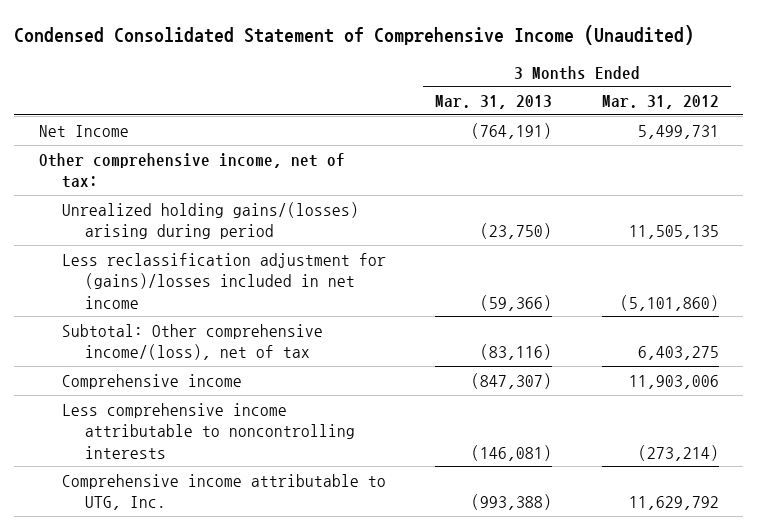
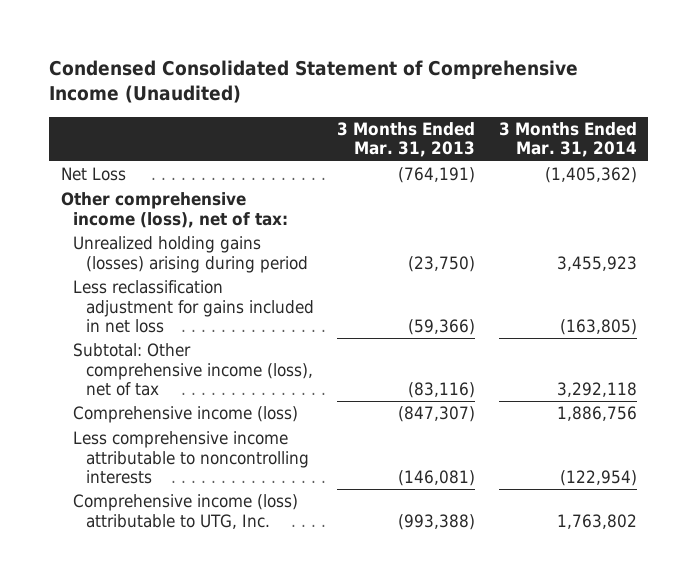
[601,95,719,110] Mar. 31, 2012 -> none
none -> [498,122,637,158] 3 Months Ended Mar. 31, 2014
[38,124,129,137] Net Income -> [60,167,126,182] Net Loss
[38,152,345,189] Other comprehensive income, net of tax: -> [60,192,289,228] Other comprehensive income (loss), net of tax:
[61,201,359,240] Unrealized holding gains/(losses) arising during period -> [73,236,308,273] Unrealized holding gains (losses) arising during period
[61,252,386,309] Less reclassification adjustment for (gains)/losses included in net income -> [73,280,314,333] Less reclassification adjustment for gains included in net loss
[61,323,323,361] Subtotal: Other comprehensive income/(loss), net of tax -> [73,343,313,396] Subtotal: Other comprehensive income (loss), net of tax
[61,373,242,389] Comprehensive income -> [73,406,299,424] Comprehensive income (loss)
[61,473,386,511] Comprehensive income attributable to UTG, Inc. -> [73,494,299,529] Comprehensive income (loss) attributable to UTG, Inc.

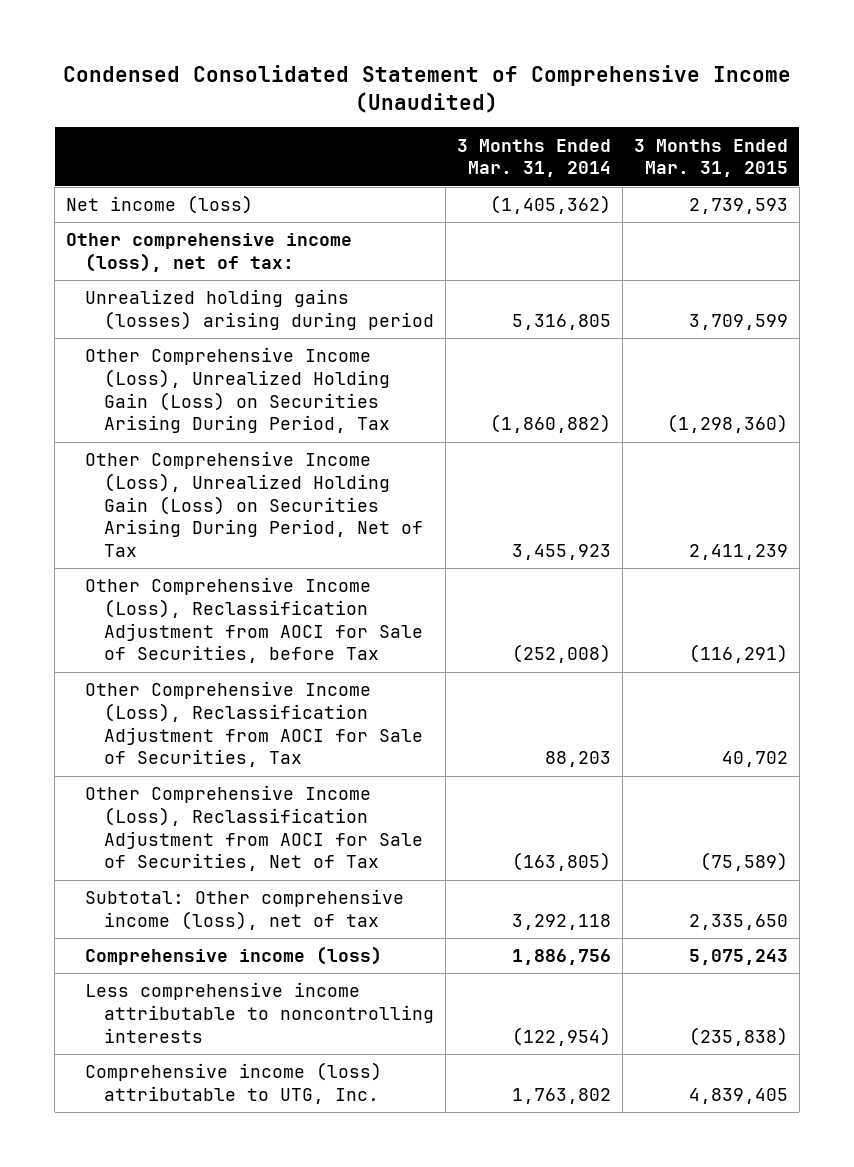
[337,122,476,158] 3 Months Ended Mar. 31, 2013 -> none
none -> [633,138,788,178] 3 Months Ended Mar. 31, 2015
[60,167,126,182] Net Loss -> [66,195,254,215] Net income (loss)
[556,255,637,271] 3,455,923 -> [511,313,611,330] 5,316,805
none -> [85,347,391,434] Other Comprehensive Income (Loss), Unrealized Holding Gain (Loss) on Securities Arising During Period, Tax
none -> [85,451,424,557] Other Comprehensive Income (Loss), Unrealized Holding Gain (Loss) on Securities Arising During Period, Net of Tax
none -> [85,577,424,664] Other Comprehensive Income (Loss), Reclassification Adjustment from AOCI for Sale of Securities, before Tax
none -> [85,681,424,768] Other Comprehensive Income (Loss), Reclassification Adjustment from AOCI for Sale of Securities, Tax
[73,280,314,333] Less reclassification adjustment for gains included in net loss -> [85,785,424,872] Other Comprehensive Income (Loss), Reclassification Adjustment from AOCI for Sale of Securities, Net of Tax

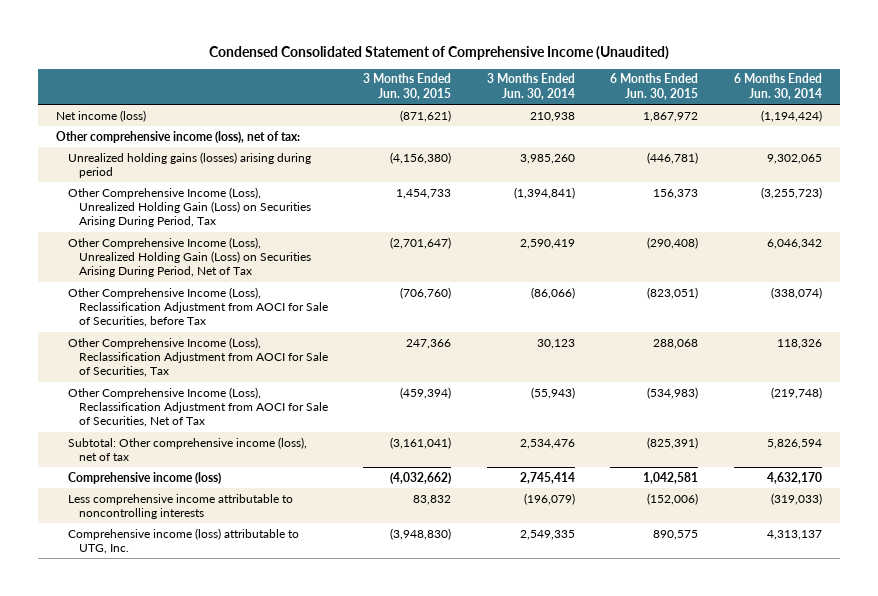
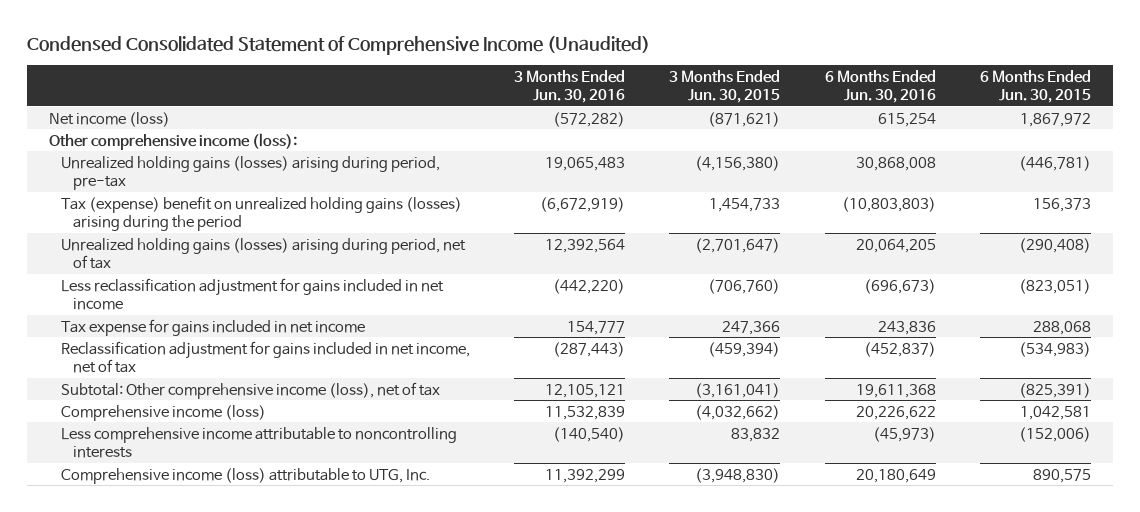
[486,73,575,100] 3 Months Ended Jun. 30, 2014 -> none
[733,73,822,100] 6 Months Ended Jun. 30, 2014 -> none
none -> [514,69,626,103] 3 Months Ended Jun. 30, 2016
none -> [824,69,936,103] 6 Months Ended Jun. 30, 2016
[56,130,301,143] Other comprehensive income (loss), net of tax: -> [48,132,297,150] Other comprehensive income (loss):
[67,151,311,179] Unrealized holding gains (losses) arising during period -> [60,155,440,190] Unrealized holding gains (losses) arising during period, pre-tax
[67,186,311,228] Other Comprehensive Income (Loss), Unrealized Holding Gain (Loss) on Securities Arising During Period, Tax -> [60,195,462,231] Tax (expense) benefit on unrealized holding gains (losses) arising during the period
[67,236,311,278] Other Comprehensive Income (Loss), Unrealized Holding Gain (Loss) on Securities Arising During Period, Net of Tax -> [60,237,466,269] Unrealized holding gains (losses) arising during period, net of tax
[67,286,328,328] Other Comprehensive Income (Loss), Reclassification Adjustment from AOCI for Sale of Securities, before Tax -> [60,277,444,310] Less reclassification adjustment for gains included in net income
[67,336,328,378] Other Comprehensive Income (Loss), Reclassification Adjustment from AOCI for Sale of Securities, Tax -> [60,318,365,336] Tax expense for gains included in net income
[67,386,328,428] Other Comprehensive Income (Loss), Reclassification Adjustment from AOCI for Sale of Securities, Net of Tax -> [60,340,470,373] Reclassification adjustment for gains included in net income, net of tax

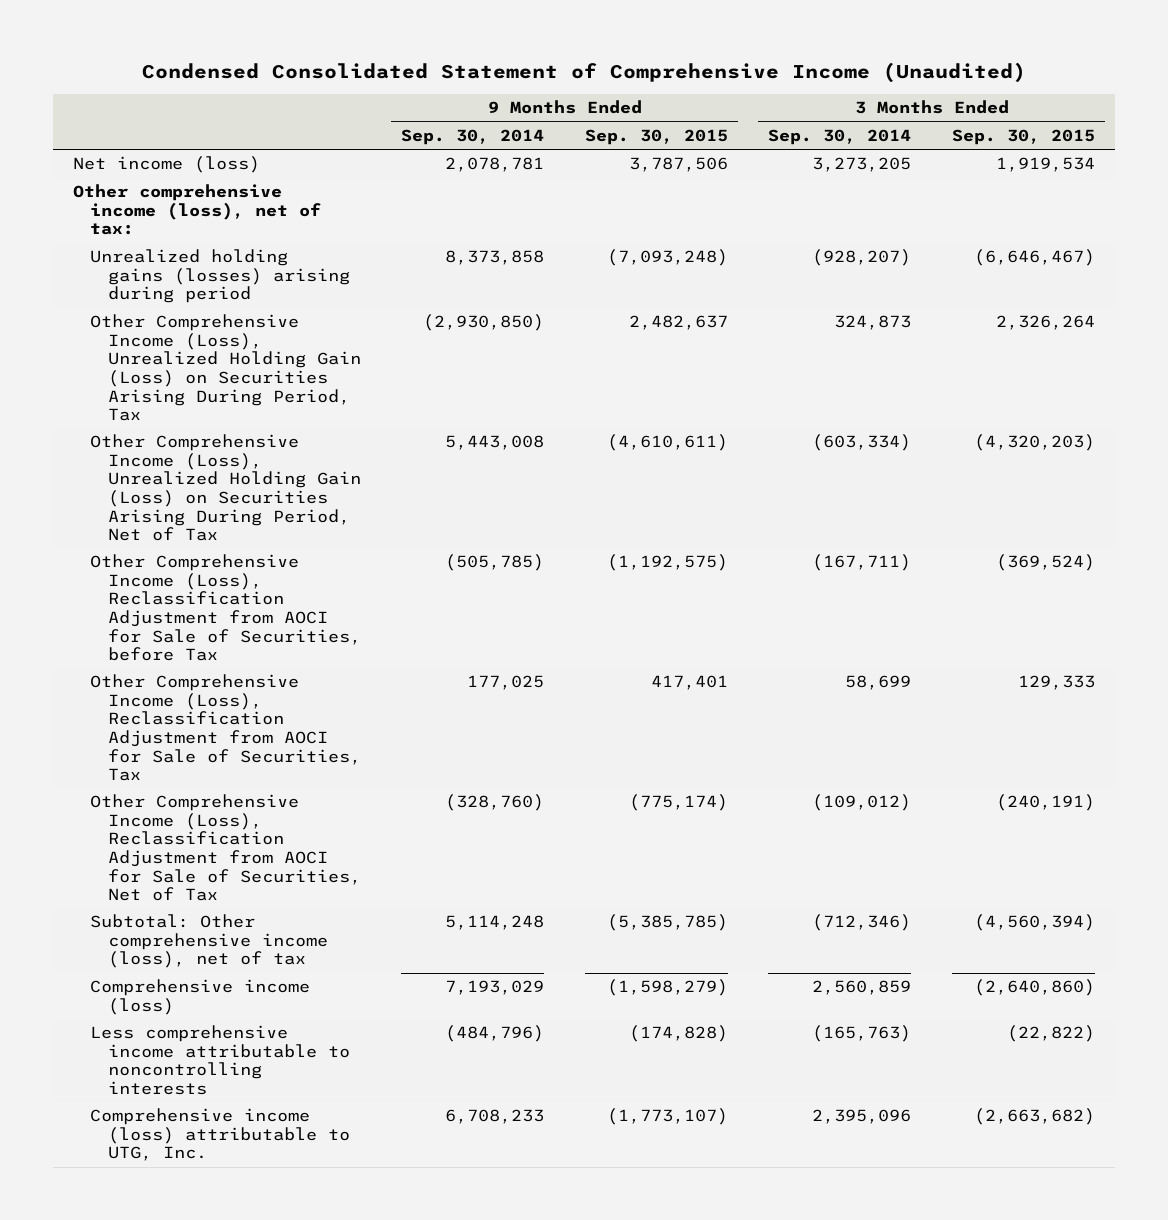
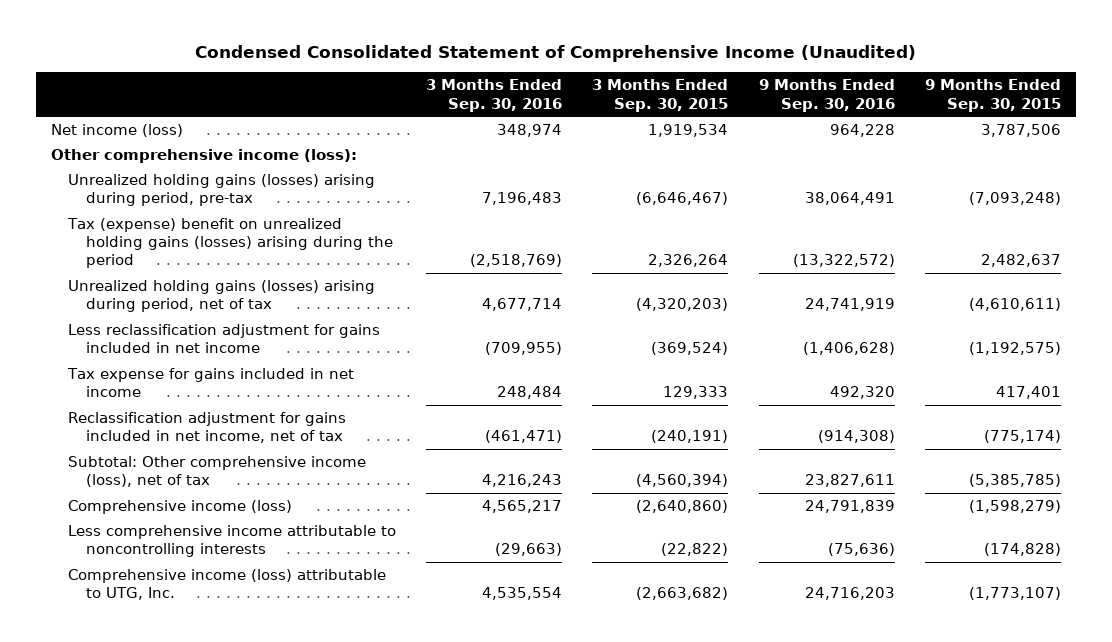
[401,128,545,145] Sep. 30, 2014 -> none
[768,128,912,145] Sep. 30, 2014 -> none
none -> [426,79,563,112] 3 Months Ended Sep. 30, 2016
none -> [758,79,895,112] 9 Months Ended Sep. 30, 2016
[73,184,322,236] Other comprehensive income (loss), net of tax: -> [51,148,358,163] Other comprehensive income (loss):
[90,249,350,304] Unrealized holding gains (losses) arising during period -> [68,173,376,207] Unrealized holding gains (losses) arising during period, pre-tax
[90,314,361,422] Other Comprehensive Income (Loss), Unrealized Holding Gain (Loss) on Securities Arising During Period, Tax -> [67,217,393,269] Tax (expense) benefit on unrealized holding gains (losses) arising during the period
[90,434,361,542] Other Comprehensive Income (Loss), Unrealized Holding Gain (Loss) on Securities Arising During Period, Net of Tax -> [68,279,376,313] Unrealized holding gains (losses) arising during period, net of tax
[90,554,361,662] Other Comprehensive Income (Loss), Reclassification Adjustment from AOCI for Sale of Securities, before Tax -> [68,323,381,354] Less reclassification adjustment for gains included in net income
[90,674,361,782] Other Comprehensive Income (Loss), Reclassification Adjustment from AOCI for Sale of Securities, Tax -> [67,367,355,398] Tax expense for gains included in net income
[90,794,361,902] Other Comprehensive Income (Loss), Reclassification Adjustment from AOCI for Sale of Securities, Net of Tax -> [68,411,347,444] Reclassification adjustment for gains included in net income, net of tax

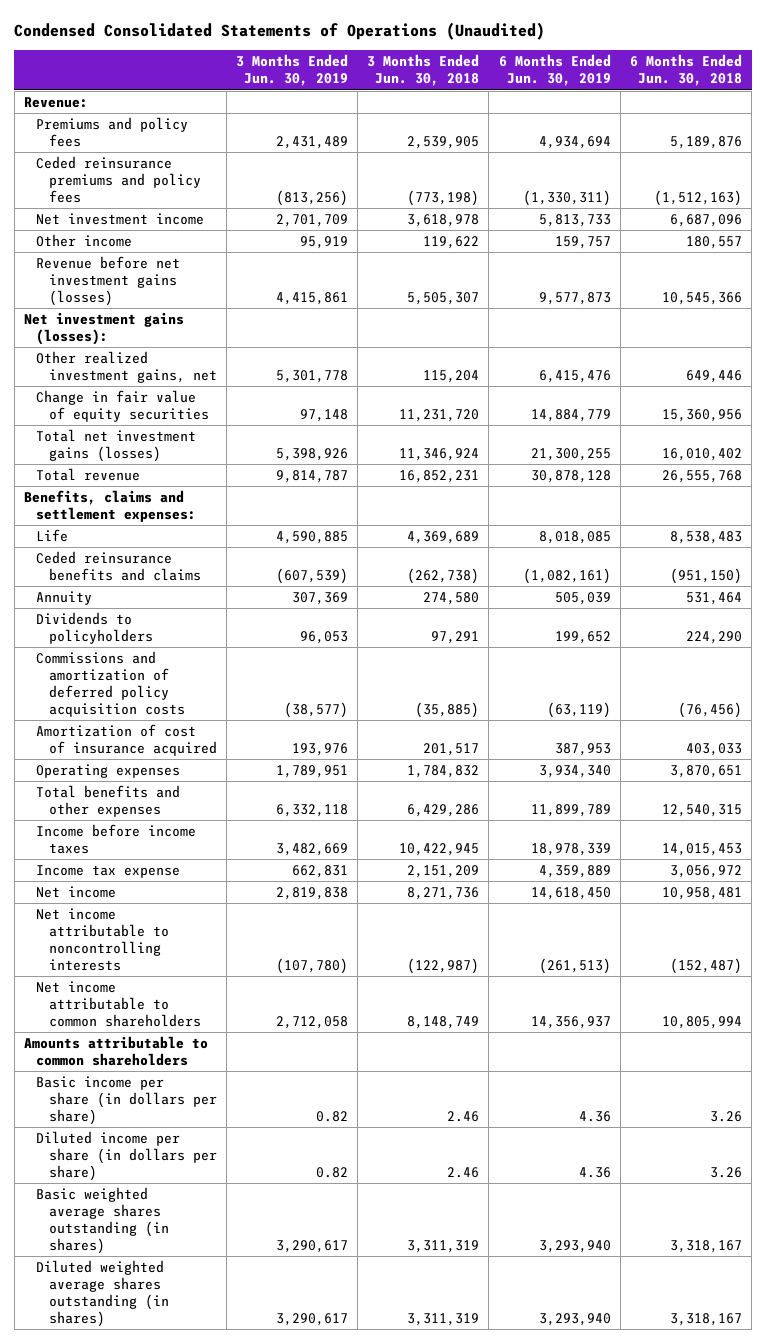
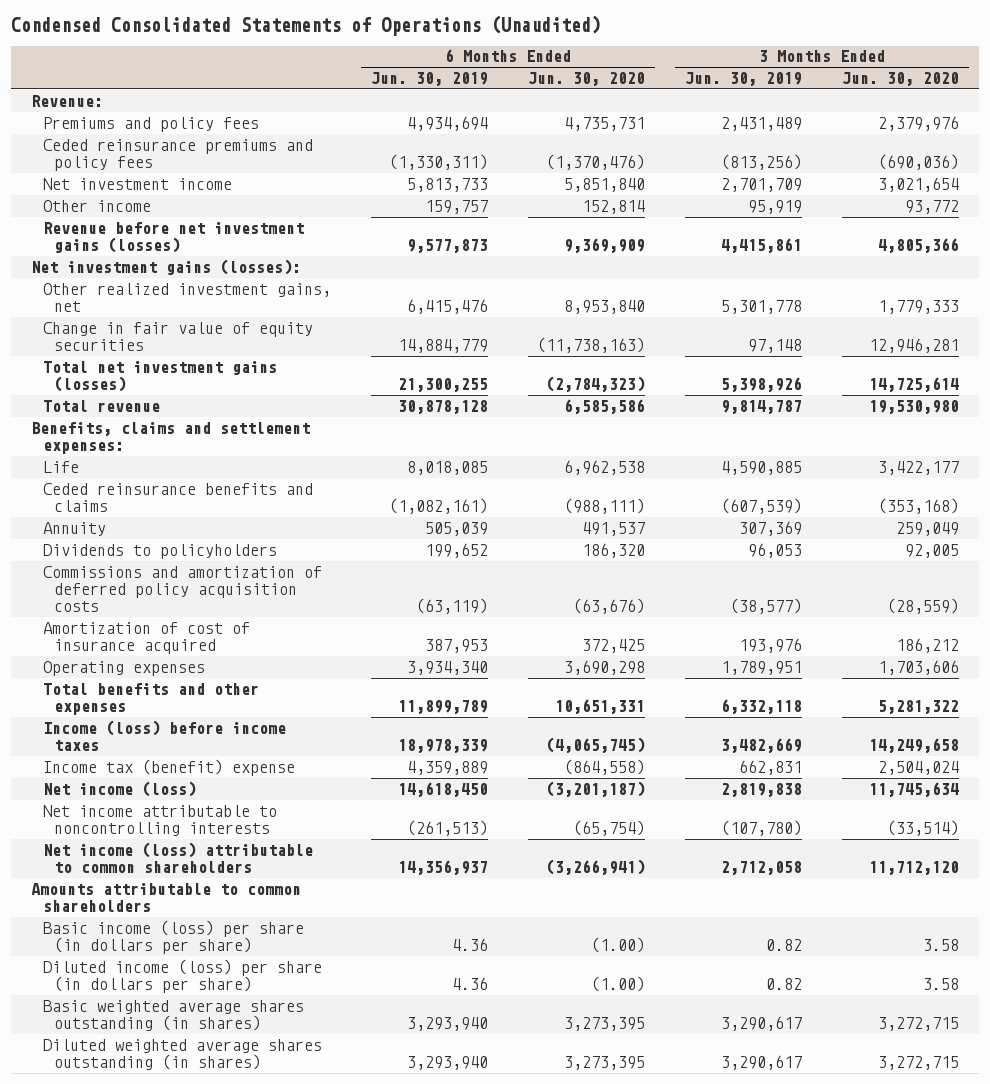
[367,54,480,87] 3 Months Ended Jun. 30, 2018 -> none
[629,54,742,87] 6 Months Ended Jun. 30, 2018 -> none
none -> [527,72,645,87] Jun. 30, 2020
none -> [841,72,959,87] Jun. 30, 2020
[36,824,197,855] Income before income taxes -> [42,719,286,752] Income (loss) before income taxes
[36,865,181,879] Income tax expense -> [42,758,295,776] Income tax (benefit) expense
[36,886,117,899] Net income -> [42,780,196,797] Net income (loss)
[36,981,201,1028] Net income attributable to common shareholders -> [42,841,313,874] Net income (loss) attributable to common shareholders
[36,1076,217,1126] Basic income per share (in dollars per share) -> [42,919,304,955] Basic income (loss) per share (in dollars per share)
[36,1131,217,1182] Diluted income per share (in dollars per share) -> [42,958,322,994] Diluted income (loss) per share (in dollars per share)

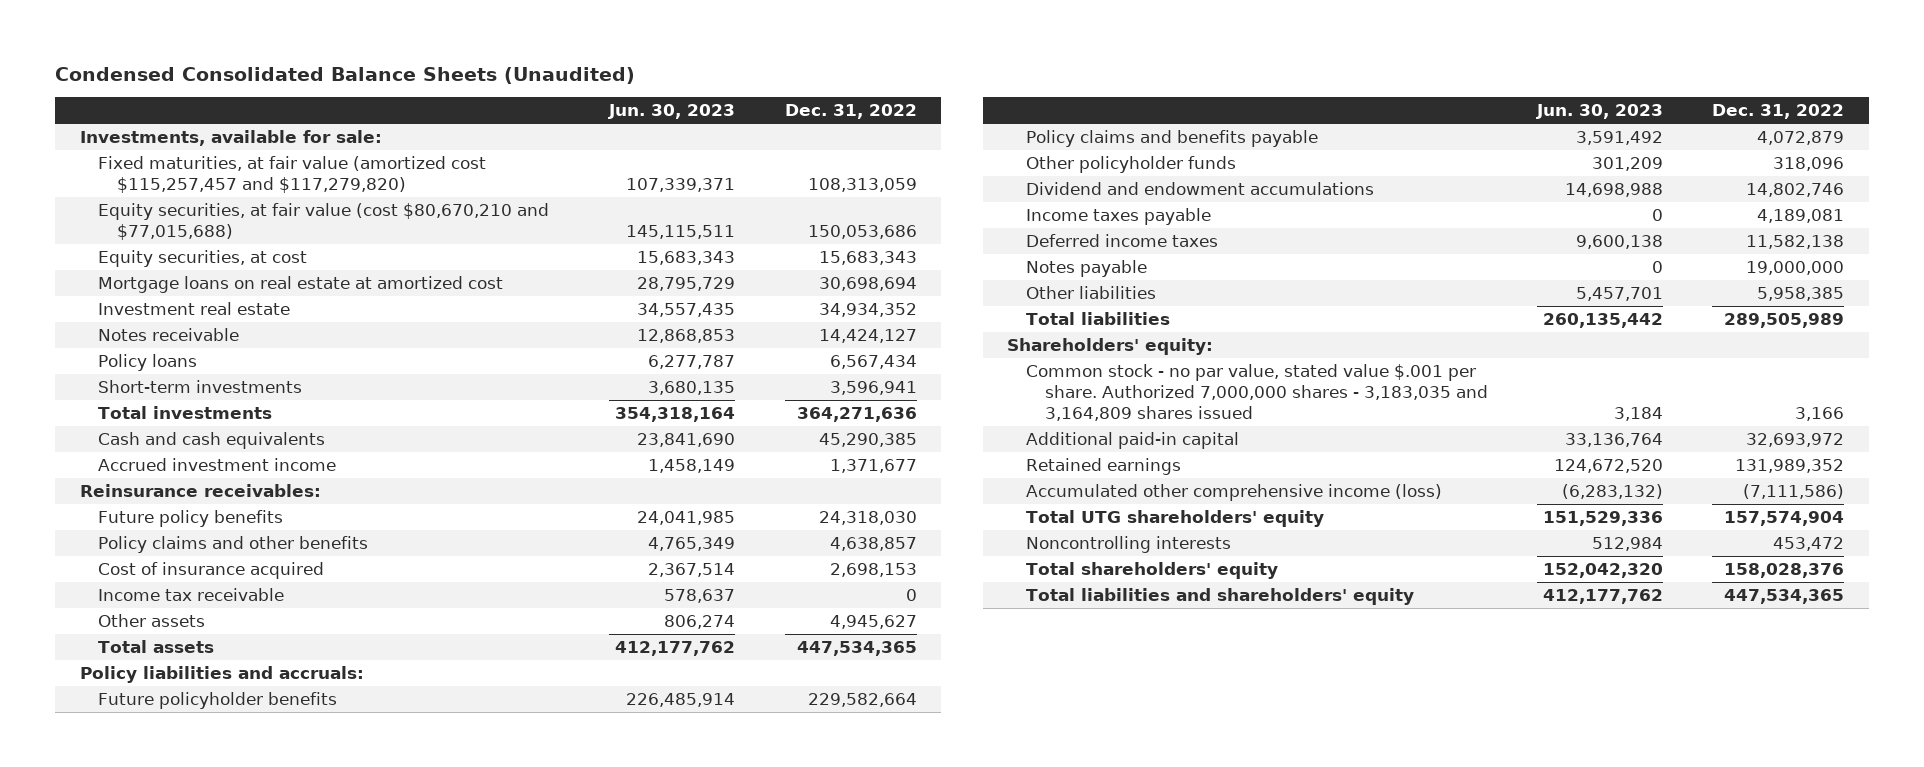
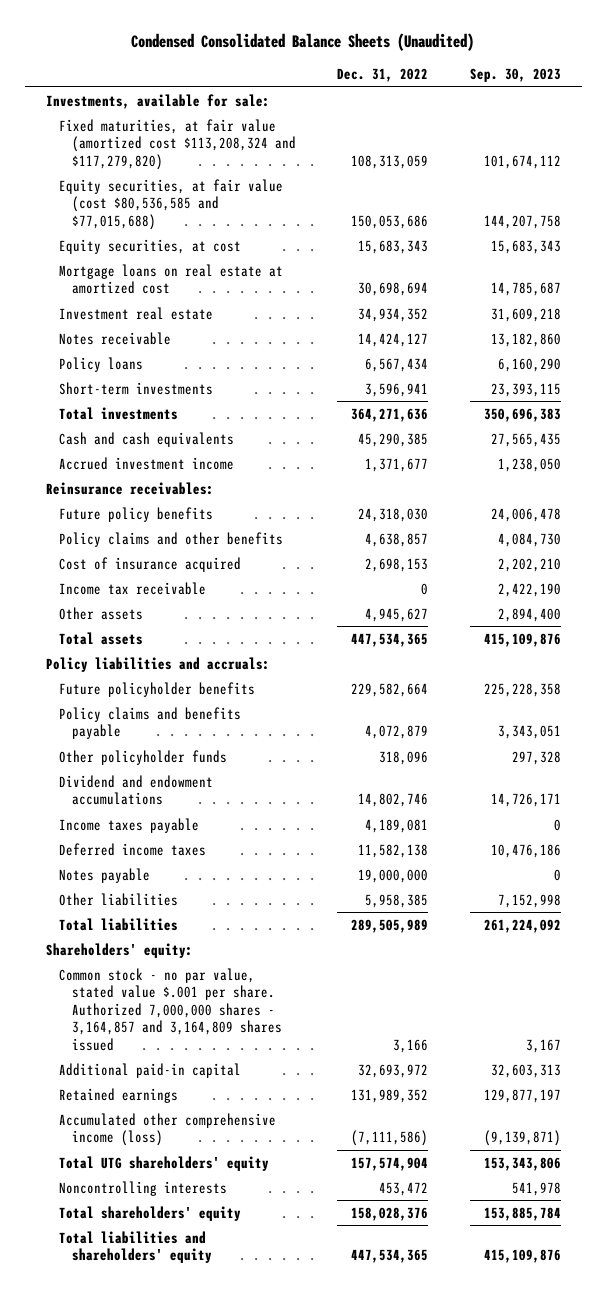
[608,104,736,120] Jun. 30, 2023 -> none
none -> [469,68,561,83] Sep. 30, 2023
[98,156,487,194] Fixed maturities, at fair value (amortized cost $115,257,457 and $117,279,820) -> [58,118,296,170] Fixed maturities, at fair value (amortized cost $113,208,324 and $117,279,820)
[98,203,550,241] Equity securities, at fair value (cost $80,670,210 and $77,015,688) -> [58,178,283,230] Equity securities, at fair value (cost $80,536,585 and $77,015,688)
[1025,364,1488,422] Common stock - no par value, stated value $.001 per share. Authorized 7,000,000 shares - 3,183,035 and 3,164,809 shares issued -> [58,967,282,1051] Common stock - no par value, stated value $.001 per share. Authorized 7,000,000 shares - 3,164,857 and 3,164,809 shares issued

